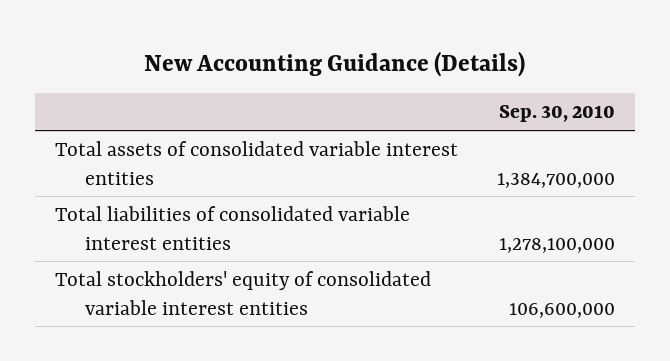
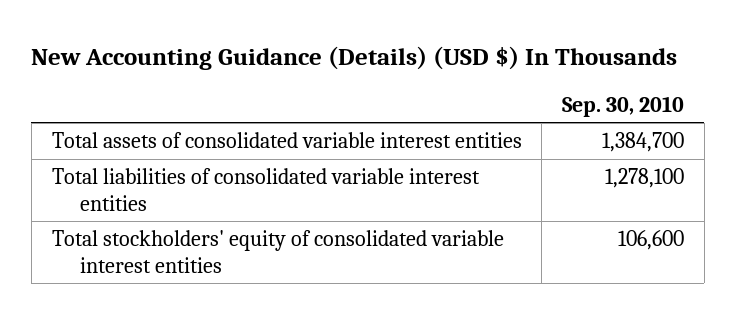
[143,50,525,77] New Accounting Guidance (Details) -> [31,46,678,71] New Accounting Guidance (Details) (USD $) In Thousands
[496,172,615,188] 1,384,700,000 -> [602,132,685,153] 1,384,700
[498,237,615,253] 1,278,100,000 -> [605,168,685,189] 1,278,100
[508,302,615,318] 106,600,000 -> [618,230,685,251] 106,600

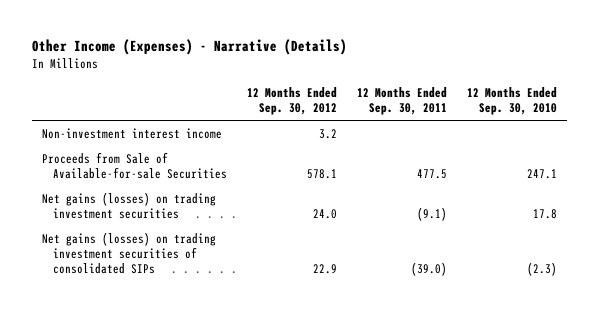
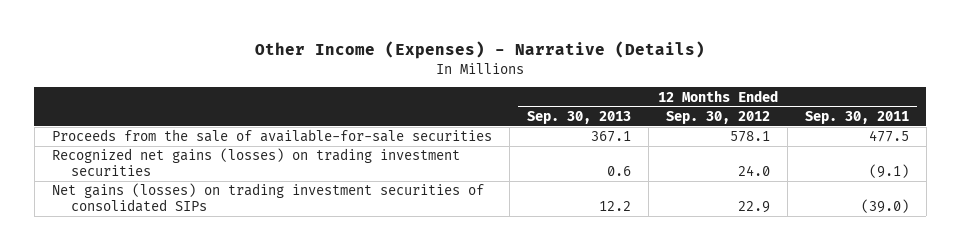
[467,87,558,116] 12 Months Ended Sep. 30, 2010 -> none
none -> [526,111,631,125] Sep. 30, 2013
[41,127,222,139] Non-investment interest income -> none
[41,151,227,179] Proceeds from Sale of Available-for-sale Securities -> [51,129,492,143] Proceeds from the sale of available-for-sale securities
[41,191,216,219] Net gains (losses) on trading investment securities -> [51,148,460,177] Recognized net gains (losses) on trading investment securities

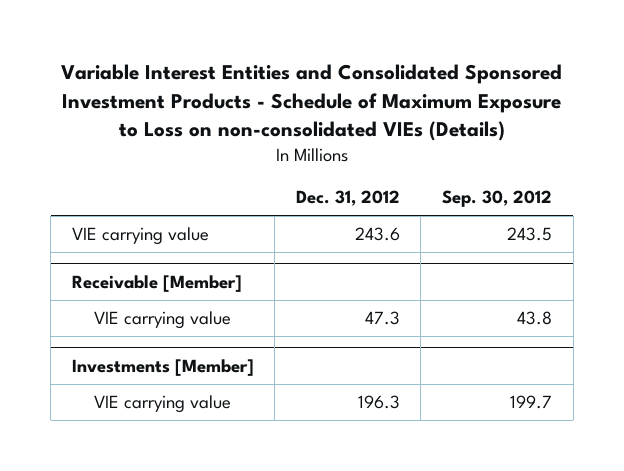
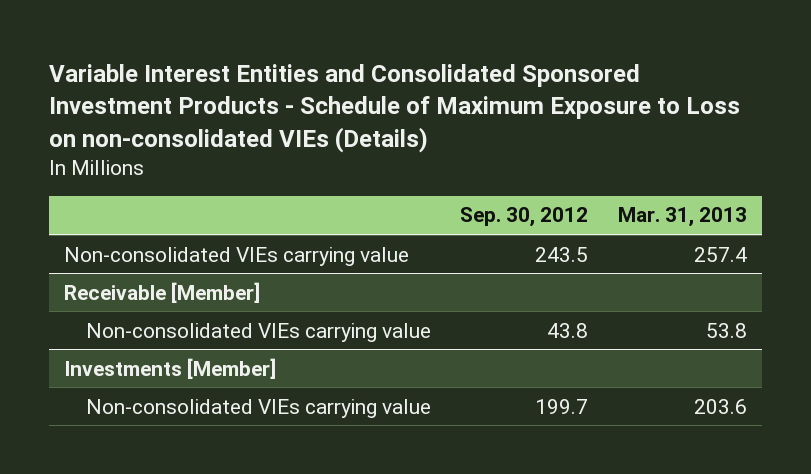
[295,190,400,207] Dec. 31, 2012 -> none
none -> [617,207,747,228] Mar. 31, 2013
[71,227,209,246] VIE carrying value -> [64,246,410,266] Non-consolidated VIEs carrying value
[94,311,232,330] VIE carrying value -> [85,322,431,342] Non-consolidated VIEs carrying value
[94,395,232,414] VIE carrying value -> [85,398,431,418] Non-consolidated VIEs carrying value

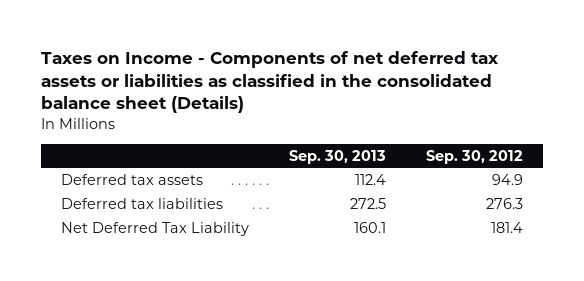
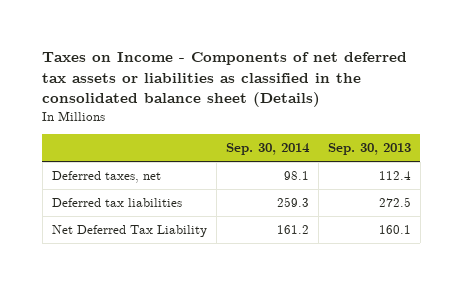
[425,149,523,164] Sep. 30, 2012 -> none
none -> [225,143,310,156] Sep. 30, 2014
[61,173,204,185] Deferred tax assets -> [51,171,161,184] Deferred taxes, net

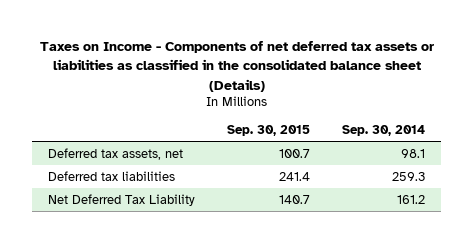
[327,143,411,156] Sep. 30, 2013 -> none
none -> [227,125,311,137] Sep. 30, 2015
[51,171,161,184] Deferred taxes, net -> [48,147,184,160] Deferred tax assets, net

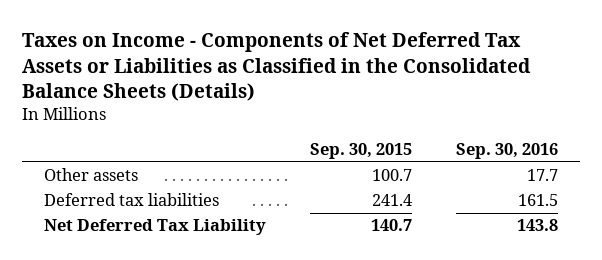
[39,41,434,92] Taxes on Income - Components of net deferred tax assets or liabilities as classified in the consolidated balance sheet (Details) -> [22,32,532,102] Taxes on Income - Components of Net Deferred Tax Assets or Liabilities as Classified in the Consolidated Balance Sheets (Details)
[342,125,426,137] Sep. 30, 2014 -> none
none -> [456,142,559,159] Sep. 30, 2016
[48,147,184,160] Deferred tax assets, net -> [44,168,139,182] Other assets

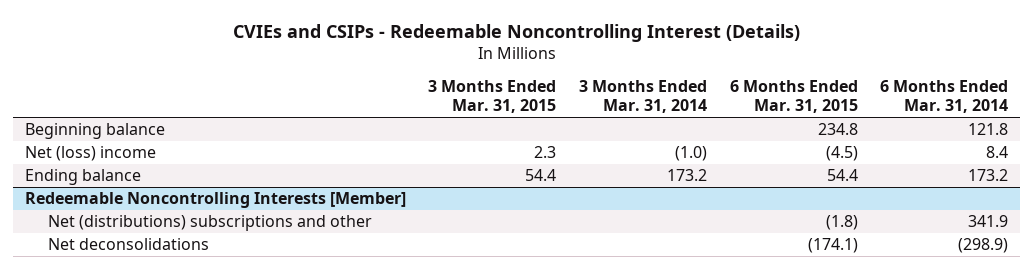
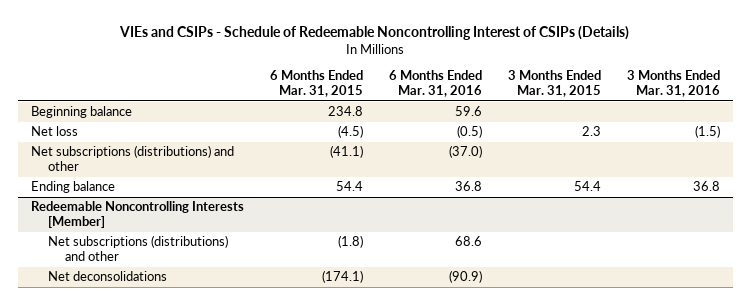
[232,23,800,42] CVIEs and CSIPs - Redeemable Noncontrolling Interest (Details) -> [119,25,630,40] VIEs and CSIPs - Schedule of Redeemable Noncontrolling Interest of CSIPs (Details)
[579,80,708,114] 3 Months Ended Mar. 31, 2014 -> none
[880,80,1009,114] 6 Months Ended Mar. 31, 2014 -> none
none -> [388,70,482,98] 6 Months Ended Mar. 31, 2016
none -> [627,70,721,98] 3 Months Ended Mar. 31, 2016
[24,146,156,162] Net (loss) income -> [30,126,78,137] Net loss
none -> [30,145,234,172] Net subscriptions (distributions) and other
[48,215,373,232] Net (distributions) subscriptions and other -> [48,235,229,262] Net subscriptions (distributions) and other

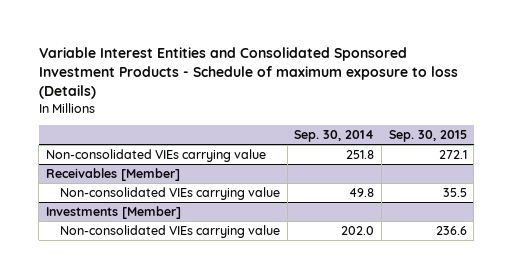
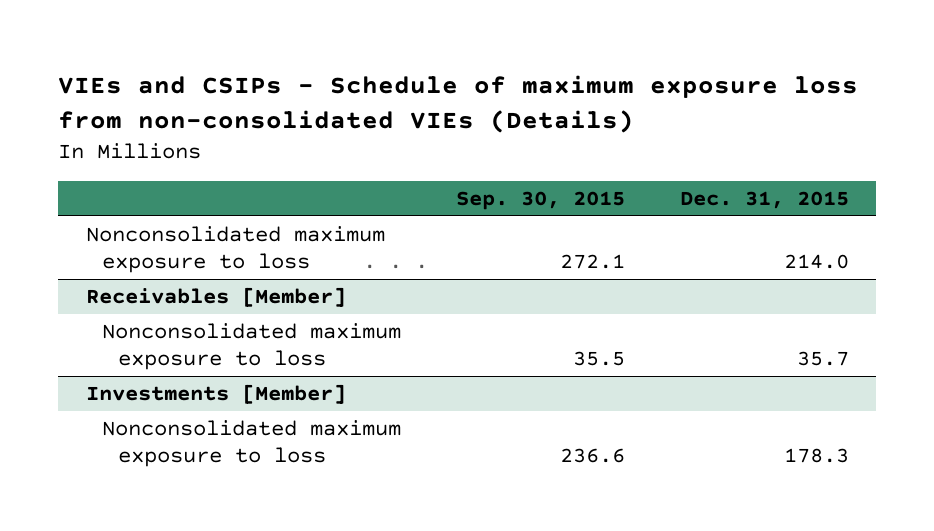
[38,46,458,100] Variable Interest Entities and Consolidated Sponsored Investment Products - Schedule of maximum exposure to loss (Details) -> [58,74,859,133] VIEs and CSIPs - Schedule of maximum exposure loss from non-consolidated VIEs (Details)
[294,130,375,143] Sep. 30, 2014 -> none
none -> [679,190,849,209] Dec. 31, 2015
[45,148,266,162] Non-consolidated VIEs carrying value -> [85,226,385,274] Nonconsolidated maximum exposure to loss
[60,186,281,200] Non-consolidated VIEs carrying value -> [101,323,401,371] Nonconsolidated maximum exposure to loss
[60,224,281,238] Non-consolidated VIEs carrying value -> [101,420,401,468] Nonconsolidated maximum exposure to loss

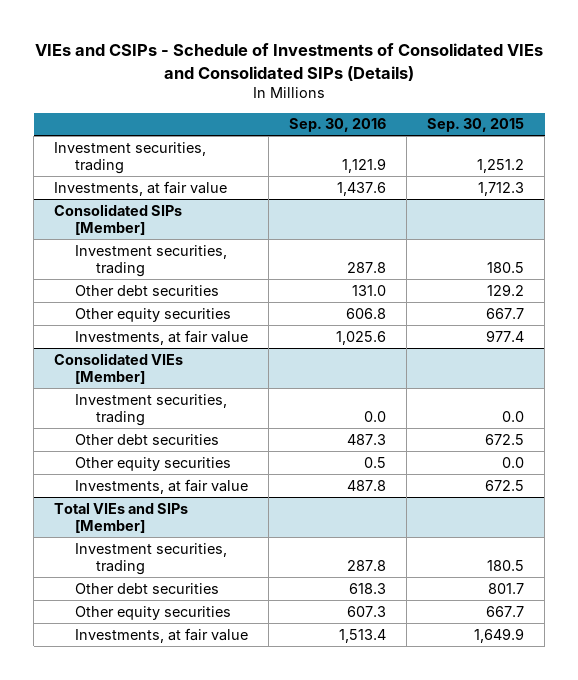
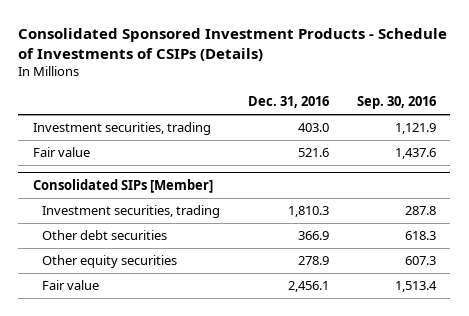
[35,43,544,81] VIEs and CSIPs - Schedule of Investments of Consolidated VIEs and Consolidated SIPs (Details) -> [18,27,448,61] Consolidated Sponsored Investment Products - Schedule of Investments of CSIPs (Details)
[427,118,525,133] Sep. 30, 2015 -> none
none -> [247,96,329,109] Dec. 31, 2016
[54,180,228,196] Investments, at fair value -> [32,147,90,158] Fair value
[75,284,220,296] Other debt securities -> none
[75,307,232,322] Other equity securities -> none
[75,329,249,345] Investments, at fair value -> none
[54,352,184,384] Consolidated VIEs [Member] -> none
[75,393,228,426] Investment securities, trading -> none
[75,433,220,445] Other debt securities -> none
[75,456,232,471] Other equity securities -> none
[75,478,249,494] Investments, at fair value -> none
[54,502,189,533] Total VIEs and SIPs [Member] -> none
[75,542,228,575] Investment securities, trading -> none
[75,627,249,643] Investments, at fair value -> [41,280,99,291] Fair value

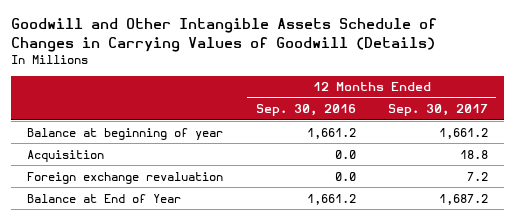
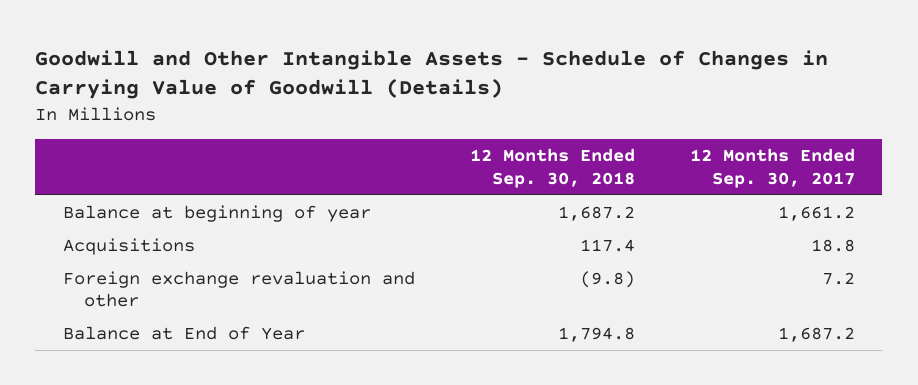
[10,18,437,52] Goodwill and Other Intangible Assets Schedule of Changes in Carrying Values of Goodwill (Details) -> [35,49,829,100] Goodwill and Other Intangible Assets - Schedule of Changes in Carrying Value of Goodwill (Details)
[255,104,356,117] Sep. 30, 2016 -> none
none -> [469,148,635,188] 12 Months Ended Sep. 30, 2018
[26,149,104,162] Acquisition -> [62,238,195,256] Acquisitions
[26,171,223,184] Foreign exchange revaluation -> [62,271,415,308] Foreign exchange revaluation and other

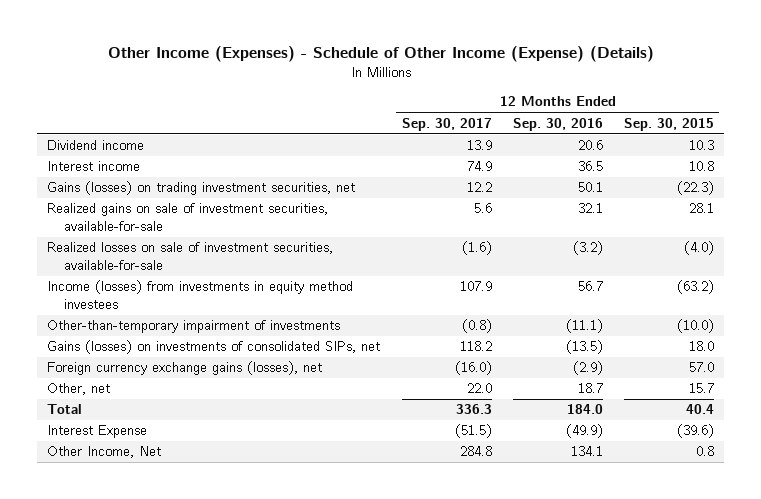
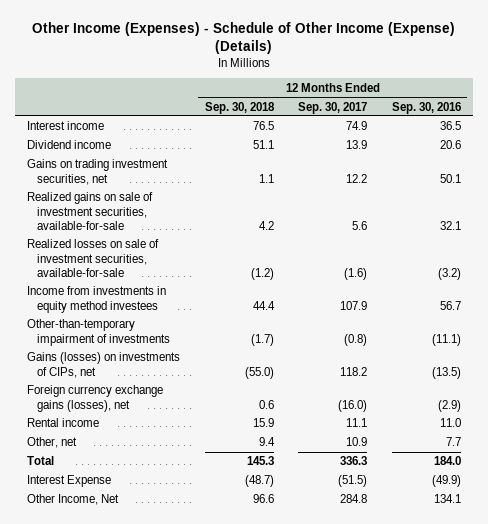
[623,117,714,131] Sep. 30, 2015 -> none
none -> [204,101,275,114] Sep. 30, 2018
[47,140,145,151] Dividend income -> [26,140,111,150] Dividend income
[47,181,356,196] Gains (losses) on trading investment securities, net -> [26,159,168,185] Gains on trading investment securities, net
[47,280,354,310] Income (losses) from investments in equity method investees -> [26,286,166,313] Income from investments in equity method investees
[47,340,381,355] Gains (losses) on investments of consolidated SIPs, net -> [26,352,180,378] Gains (losses) on investments of CIPs, net
none -> [26,418,99,428] Rental income
[466,383,492,394] 22.0 -> [346,437,368,447] 10.9
[577,383,603,394] 18.7 -> [445,437,461,447] 7.7

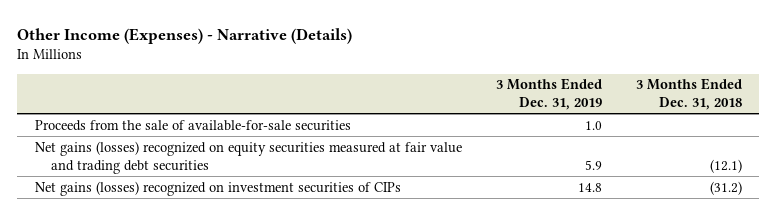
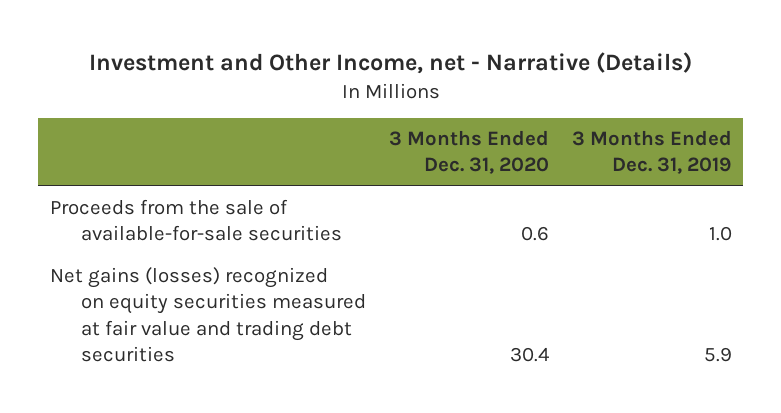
[17,27,353,44] Other Income (Expenses) - Narrative (Details) -> [88,51,692,74] Investment and Other Income, net - Narrative (Details)
[635,78,742,111] 3 Months Ended Dec. 31, 2018 -> none
none -> [388,130,549,175] 3 Months Ended Dec. 31, 2020
[34,180,401,196] Net gains (losses) recognized on investment securities of CIPs -> none

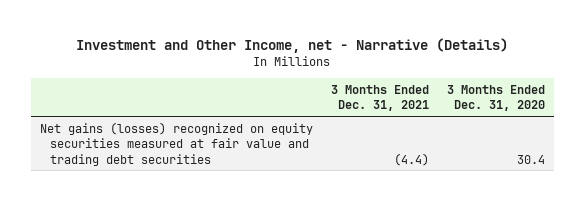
[571,130,732,175] 3 Months Ended Dec. 31, 2019 -> none
none -> [330,84,429,112] 3 Months Ended Dec. 31, 2021
[49,199,342,242] Proceeds from the sale of available-for-sale securities -> none

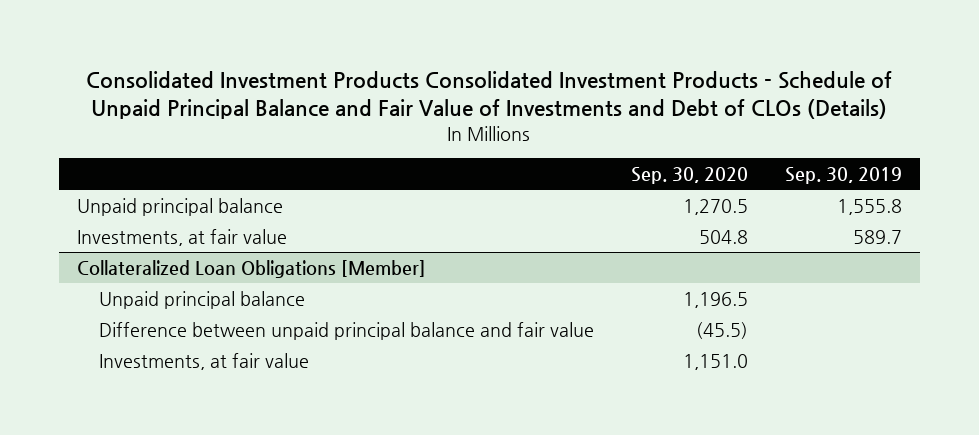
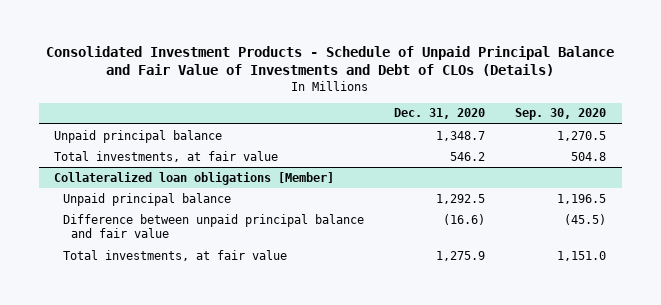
[86,71,893,120] Consolidated Investment Products Consolidated Investment Products - Schedule of Unpaid Principal Balance and Fair Value of Investments and Debt of CLOs (Details) -> [46,46,615,77] Consolidated Investment Products - Schedule of Unpaid Principal Balance and Fair Value of Investments and Debt of CLOs (Details)
[784,167,902,185] Sep. 30, 2019 -> none
none -> [394,108,486,120] Dec. 31, 2020
[77,228,288,246] Investments, at fair value -> [54,150,279,162] Total investments, at fair value
[77,259,427,278] Collateralized Loan Obligations [Member] -> [54,171,335,185] Collateralized loan obligations [Member]
[99,352,310,370] Investments, at fair value -> [62,249,287,261] Total investments, at fair value

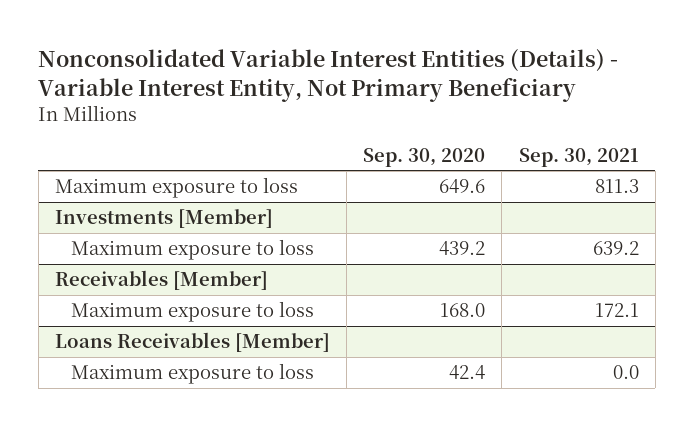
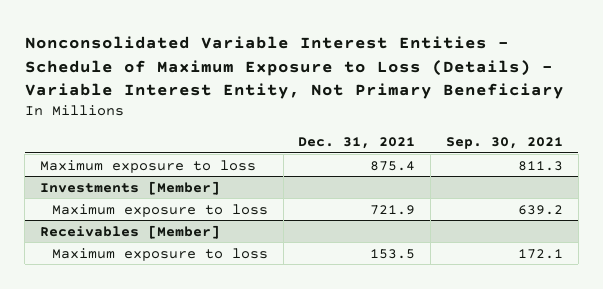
[38,48,619,102] Nonconsolidated Variable Interest Entities (Details) - Variable Interest Entity, Not Primary Beneficiary -> [24,36,564,100] Nonconsolidated Variable Interest Entities - Schedule of Maximum Exposure to Loss (Details) - Variable Interest Entity, Not Primary Beneficiary
[363,147,486,167] Sep. 30, 2020 -> none
none -> [298,137,416,150] Dec. 31, 2021
[54,332,330,353] Loans Receivables [Member] -> none
[70,363,314,385] Maximum exposure to loss -> none

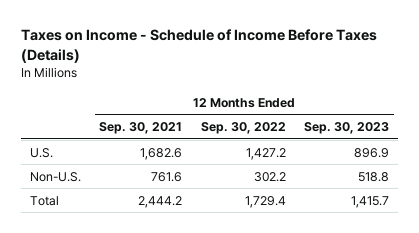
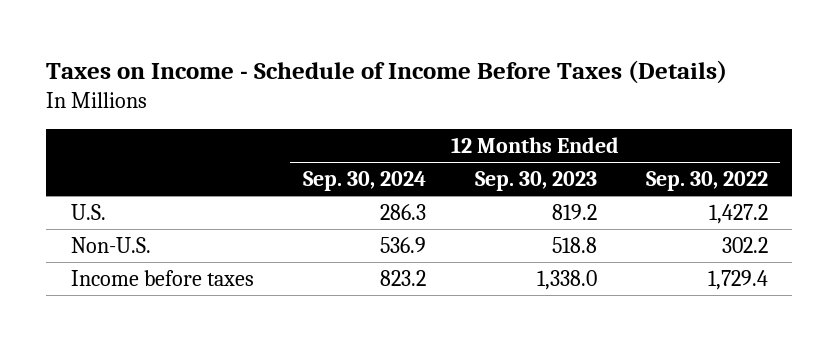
[99,121,183,134] Sep. 30, 2021 -> none
none -> [302,171,426,192] Sep. 30, 2024
[354,147,390,158] 896.9 -> [551,203,597,220] 819.2
[29,195,59,206] Total -> none
none -> [70,269,254,286] Income before taxes

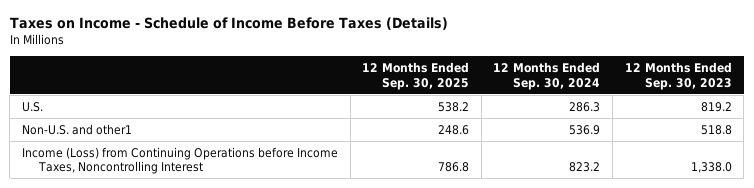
[645,171,768,192] Sep. 30, 2022 -> none
none -> [362,62,470,90] 12 Months Ended Sep. 30, 2025
[70,236,151,253] Non-U.S. -> [21,123,132,135] Non-U.S. and other1
[70,269,254,286] Income before taxes -> [21,146,338,175] Income (Loss) from Continuing Operations before Income Taxes, Noncontrolling Interest

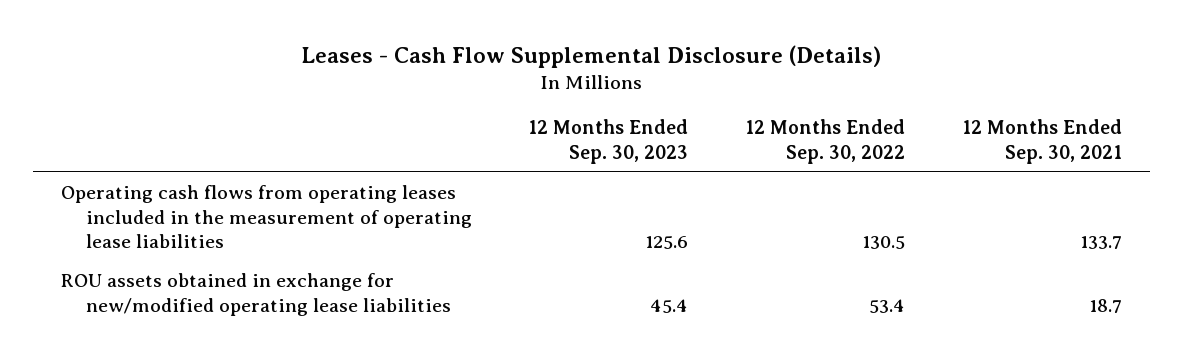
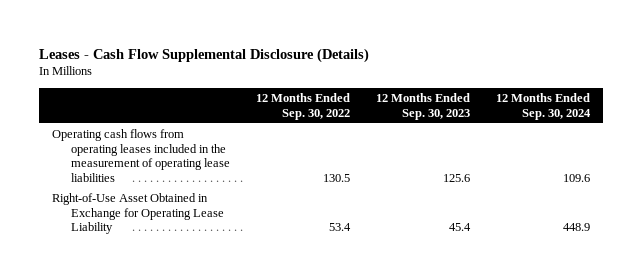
[961,119,1122,164] 12 Months Ended Sep. 30, 2021 -> none
none -> [495,93,591,120] 12 Months Ended Sep. 30, 2024
[61,272,451,316] ROU assets obtained in exchange for new/modified operating lease liabilities -> [52,193,224,235] Right-of-Use Asset Obtained in Exchange for Operating Lease Liability

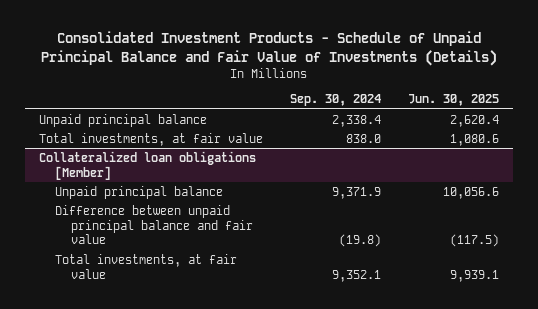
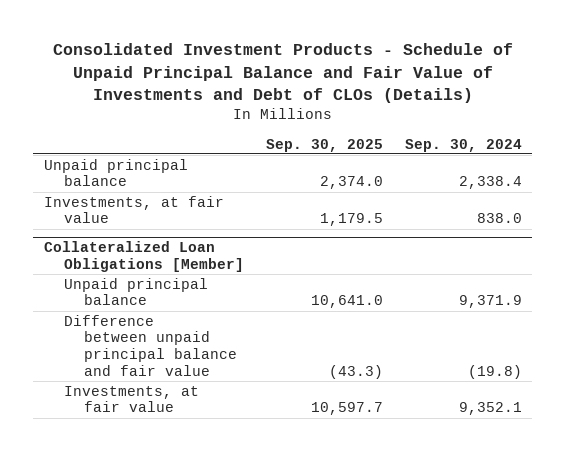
[40,31,497,66] Consolidated Investment Products - Schedule of Unpaid Principal Balance and Fair Value of Investments (Details) -> [52,43,513,104] Consolidated Investment Products - Schedule of Unpaid Principal Balance and Fair Value of Investments and Debt of CLOs (Details)
[408,94,500,107] Jun. 30, 2025 -> none
none -> [265,138,383,152] Sep. 30, 2025
[38,132,263,146] Total investments, at fair value -> [44,195,225,224] Investments, at fair value
[38,150,256,180] Collateralized loan obligations [Member] -> [44,241,244,272] Collateralized Loan Obligations [Member]
[54,253,237,279] Total investments, at fair value -> [63,385,199,413] Investments, at fair value

